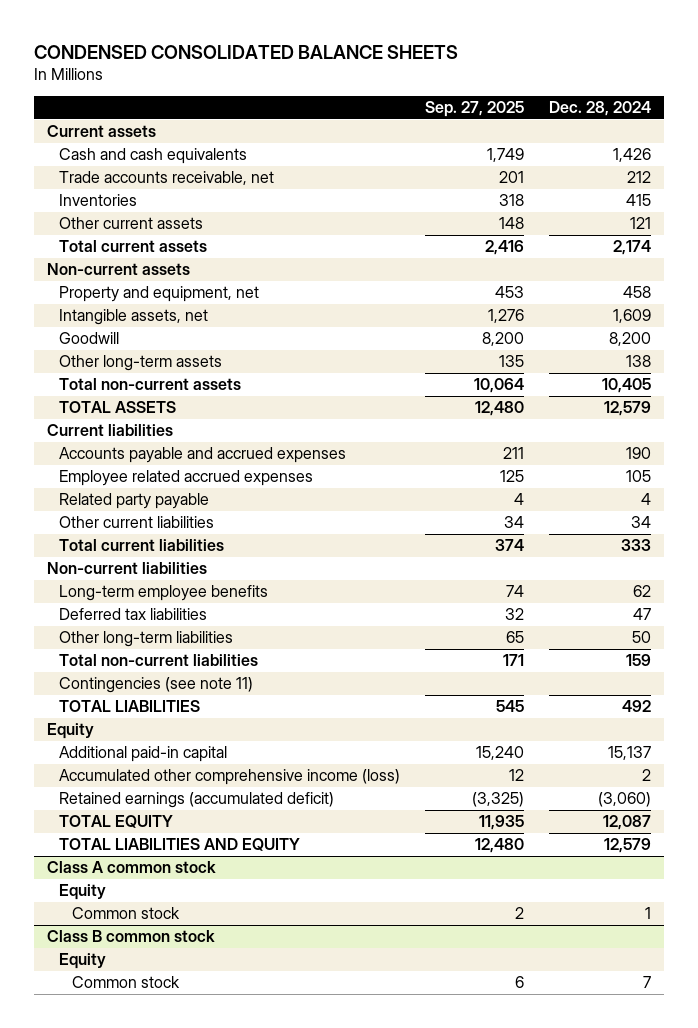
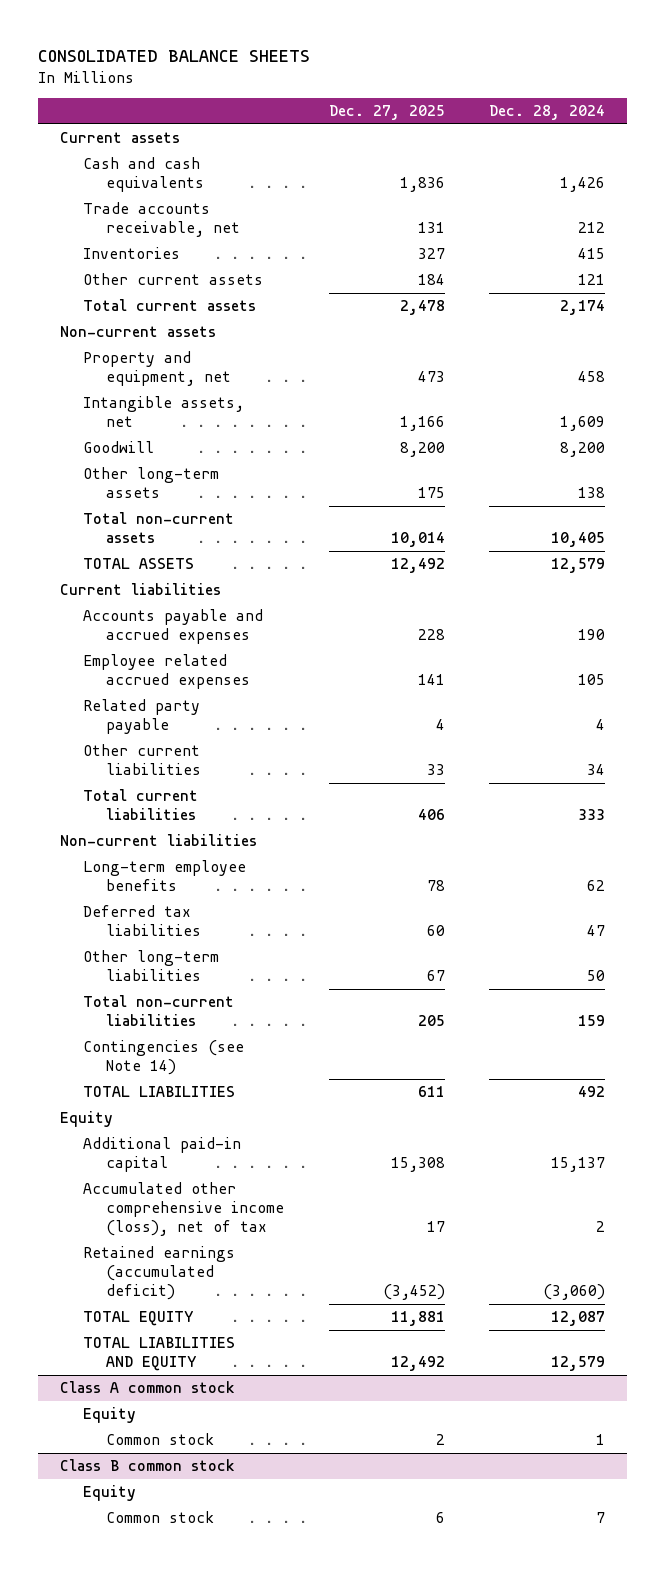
[33,44,458,59] CONDENSED CONSOLIDATED BALANCE SHEETS -> [38,50,311,63] CONSOLIDATED BALANCE SHEETS
[425,101,525,118] Sep. 27, 2025 -> none
none -> [328,105,445,121] Dec. 27, 2025
[59,677,254,694] Contingencies (see note 11) -> [83,1040,245,1076] Contingencies (see Note 14)
[59,769,401,786] Accumulated other comprehensive income (loss) -> [83,1182,285,1236] Accumulated other comprehensive income (loss), net of tax

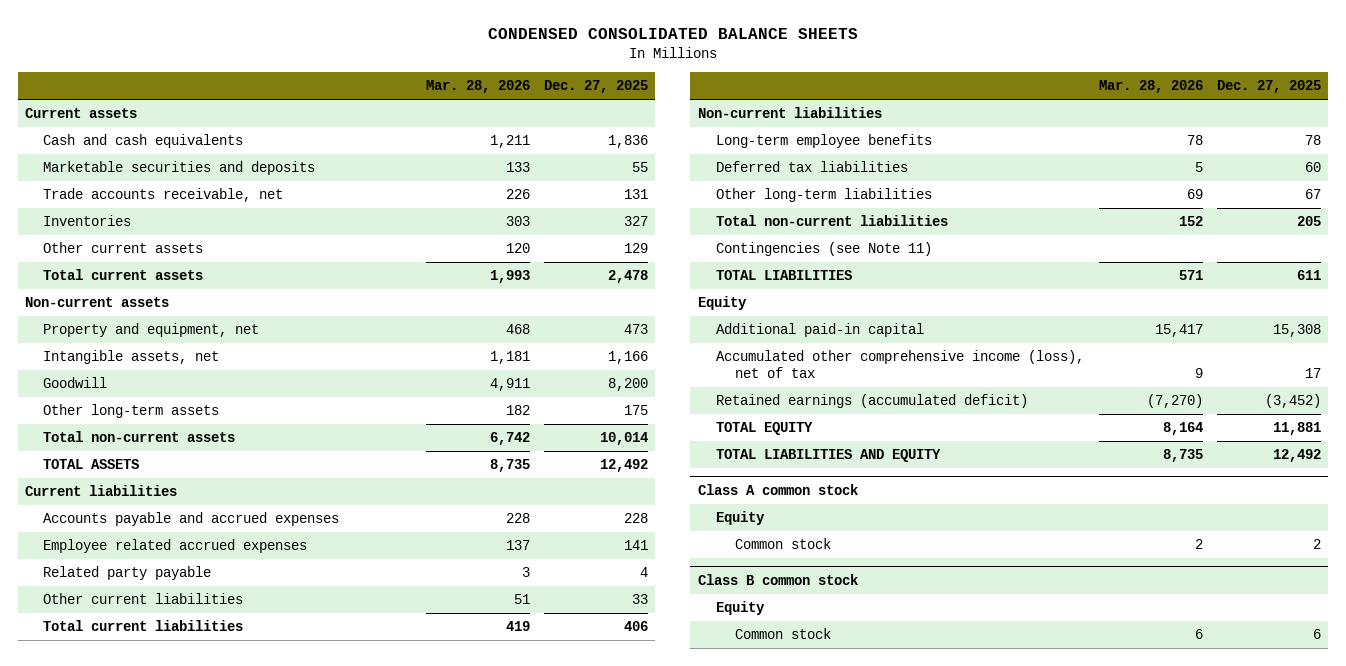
[38,50,311,63] CONSOLIDATED BALANCE SHEETS -> [487,28,858,40] CONDENSED CONSOLIDATED BALANCE SHEETS
[488,105,605,121] Dec. 28, 2024 -> none
none -> [425,80,530,94] Mar. 28, 2026
none -> [43,161,316,176] Marketable securities and deposits
[417,274,445,286] 184 -> [624,243,649,254] 129
[83,1040,245,1076] Contingencies (see Note 14) -> [716,242,933,257] Contingencies (see Note 11)

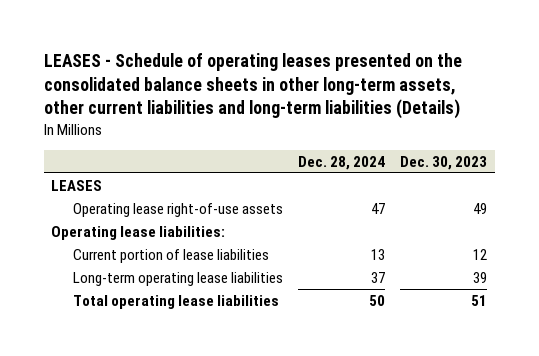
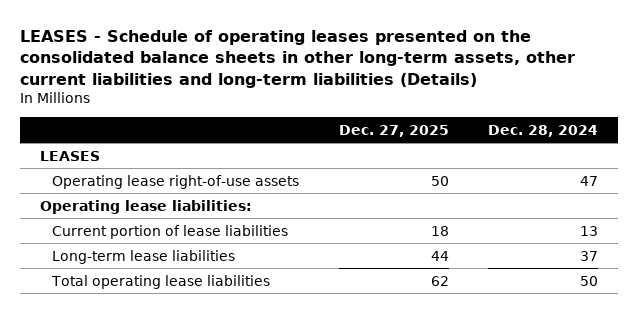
[400,155,488,170] Dec. 30, 2023 -> none
none -> [338,124,449,137] Dec. 27, 2025
[73,271,284,286] Long-term operating lease liabilities -> [52,249,236,264] Long-term lease liabilities

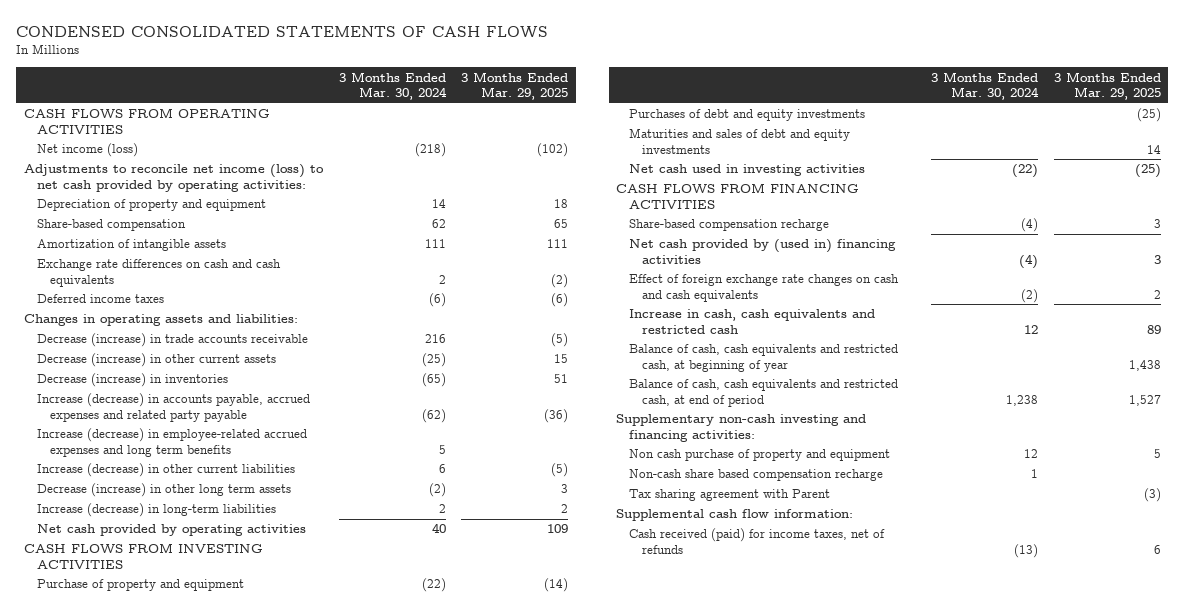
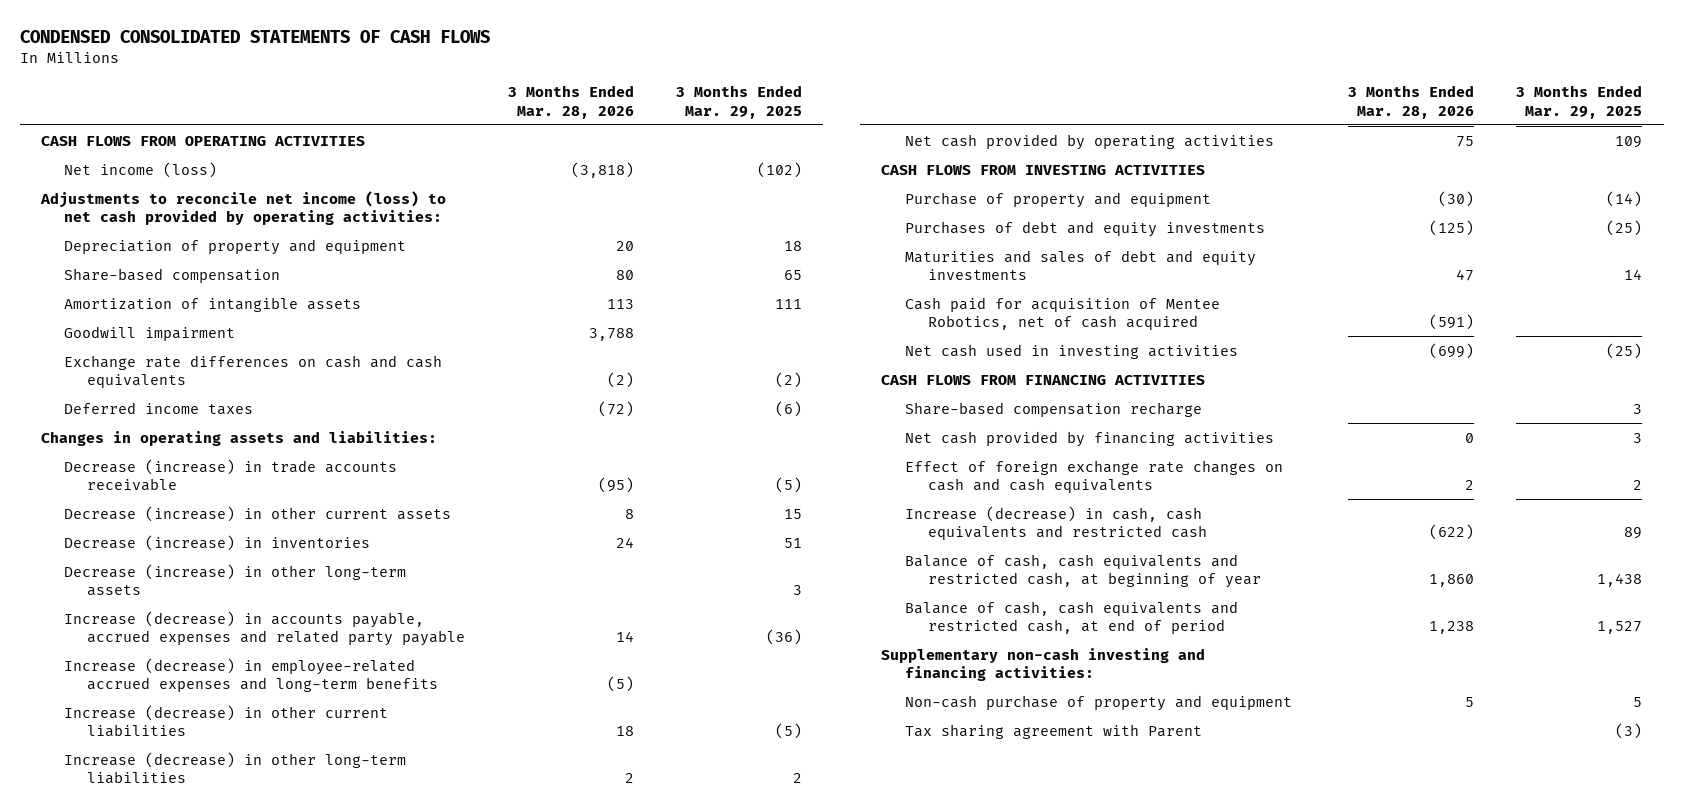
[338,71,447,101] 3 Months Ended Mar. 30, 2024 -> none
none -> [507,85,634,119] 3 Months Ended Mar. 28, 2026
none -> [64,325,236,341] Goodwill impairment
none -> [64,563,407,596] Decrease (increase) in other long-term assets
[36,428,307,457] Increase (decrease) in employee-related accrued expenses and long term benefits -> [64,657,439,692] Increase (decrease) in employee-related accrued expenses and long-term benefits
[36,483,291,498] Decrease (increase) in other long term assets -> none
[36,503,276,518] Increase (decrease) in long-term liabilities -> [64,751,407,784] Increase (decrease) in other long-term liabilities
none -> [904,296,1220,330] Cash paid for acquisition of Mentee Robotics, net of cash acquired
[629,239,897,264] Net cash provided by (used in) financing activities -> [904,430,1274,447] Net cash provided by financing activities
[629,309,876,334] Increase in cash, cash equivalents and restricted cash -> [904,505,1207,540] Increase (decrease) in cash, cash equivalents and restricted cash
[629,469,884,482] Non-cash share based compensation recharge -> none
[629,449,891,462] Non cash purchase of property and equipment -> [904,694,1292,711] Non-cash purchase of property and equipment
[616,509,854,522] Supplemental cash flow information: -> none
[629,528,886,554] Cash received (paid) for income taxes, net of refunds -> none

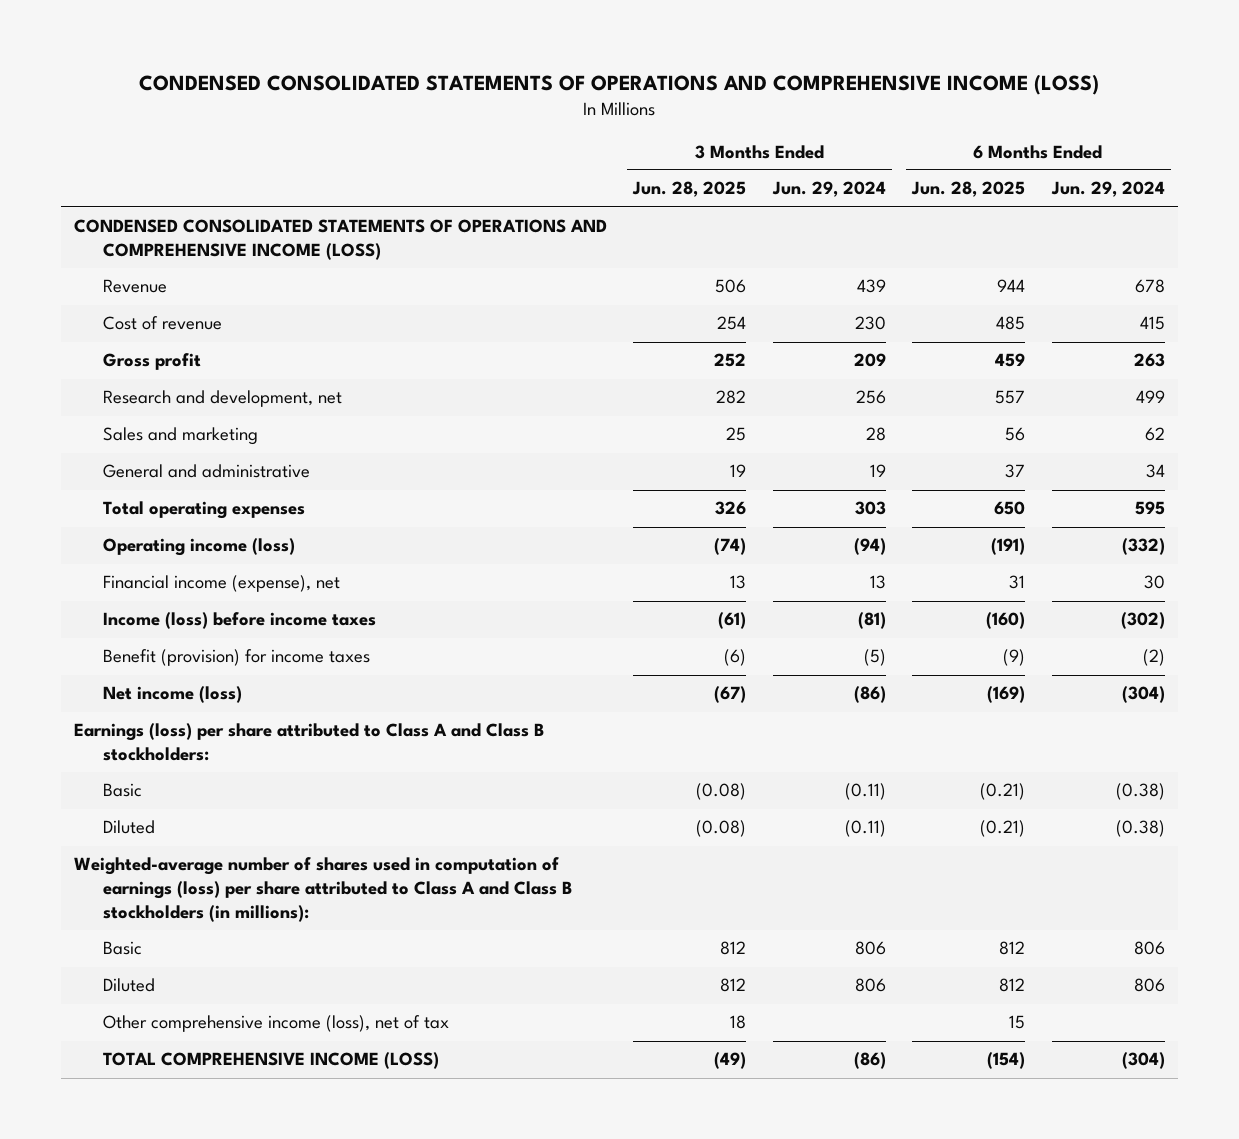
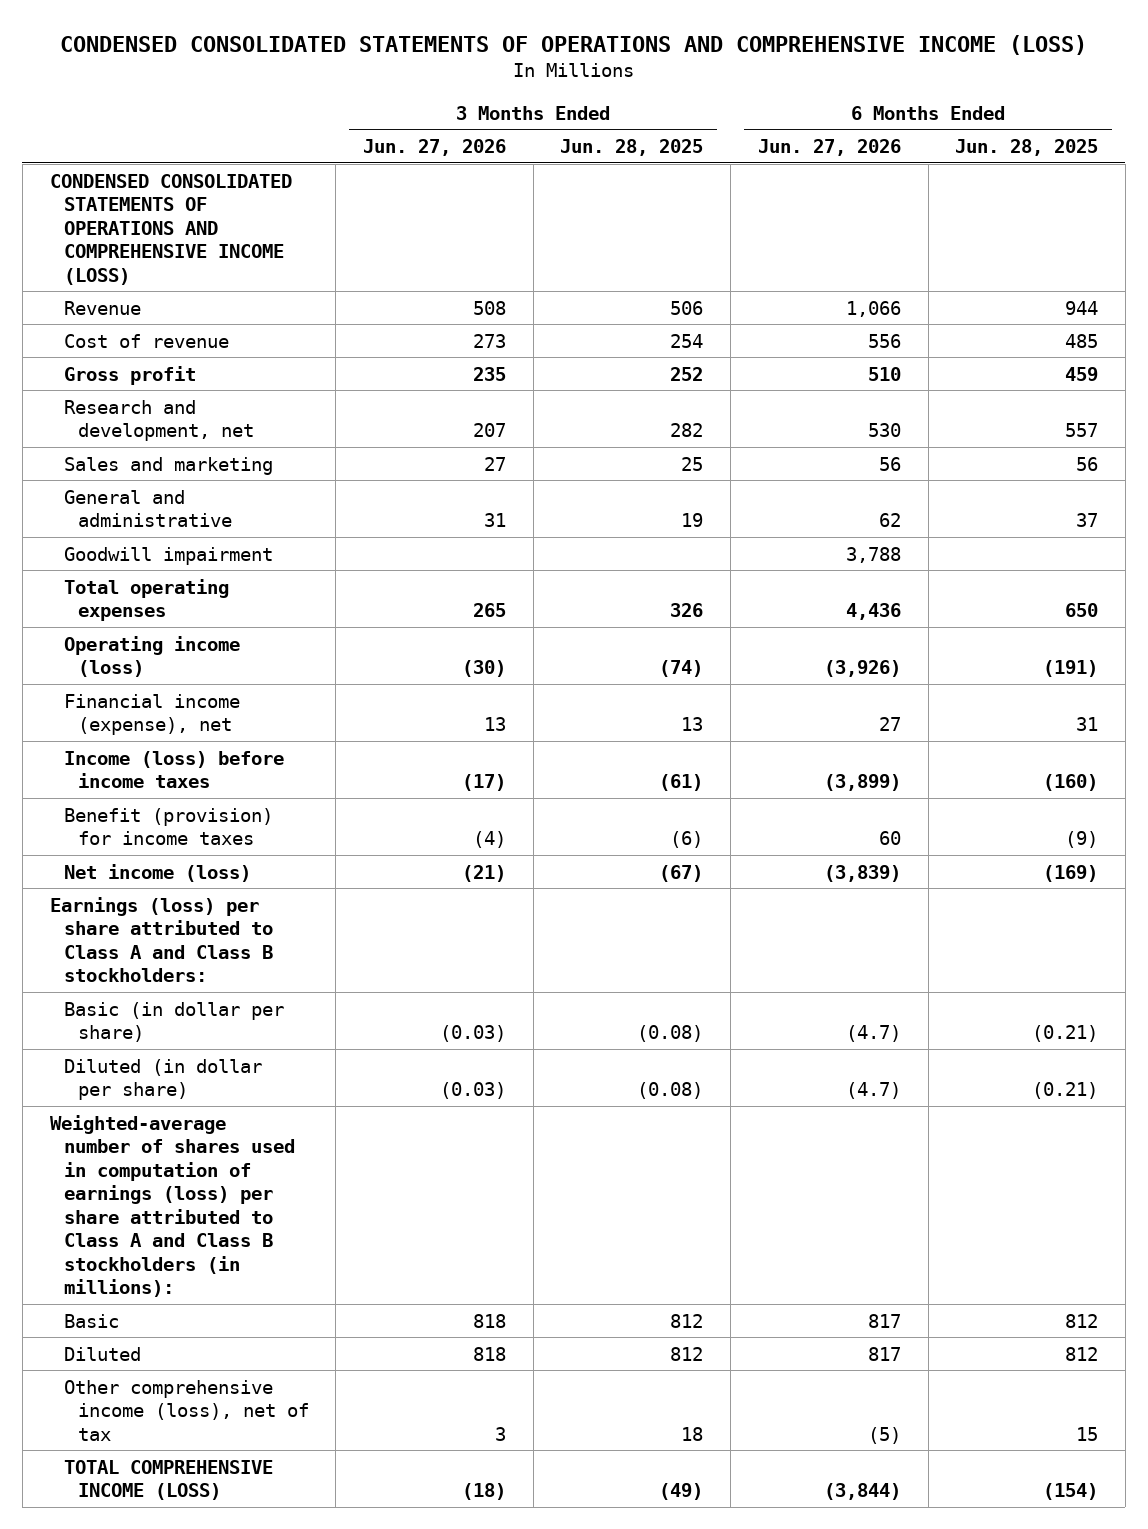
[771,181,886,198] Jun. 29, 2024 -> none
[1050,181,1165,198] Jun. 29, 2024 -> none
none -> [363,139,507,157] Jun. 27, 2026
none -> [757,139,901,157] Jun. 27, 2026
none -> [63,546,273,565] Goodwill impairment
[103,783,143,798] Basic -> [63,1001,284,1043] Basic (in dollar per share)
[103,820,156,835] Diluted -> [63,1058,262,1101] Diluted (in dollar per share)

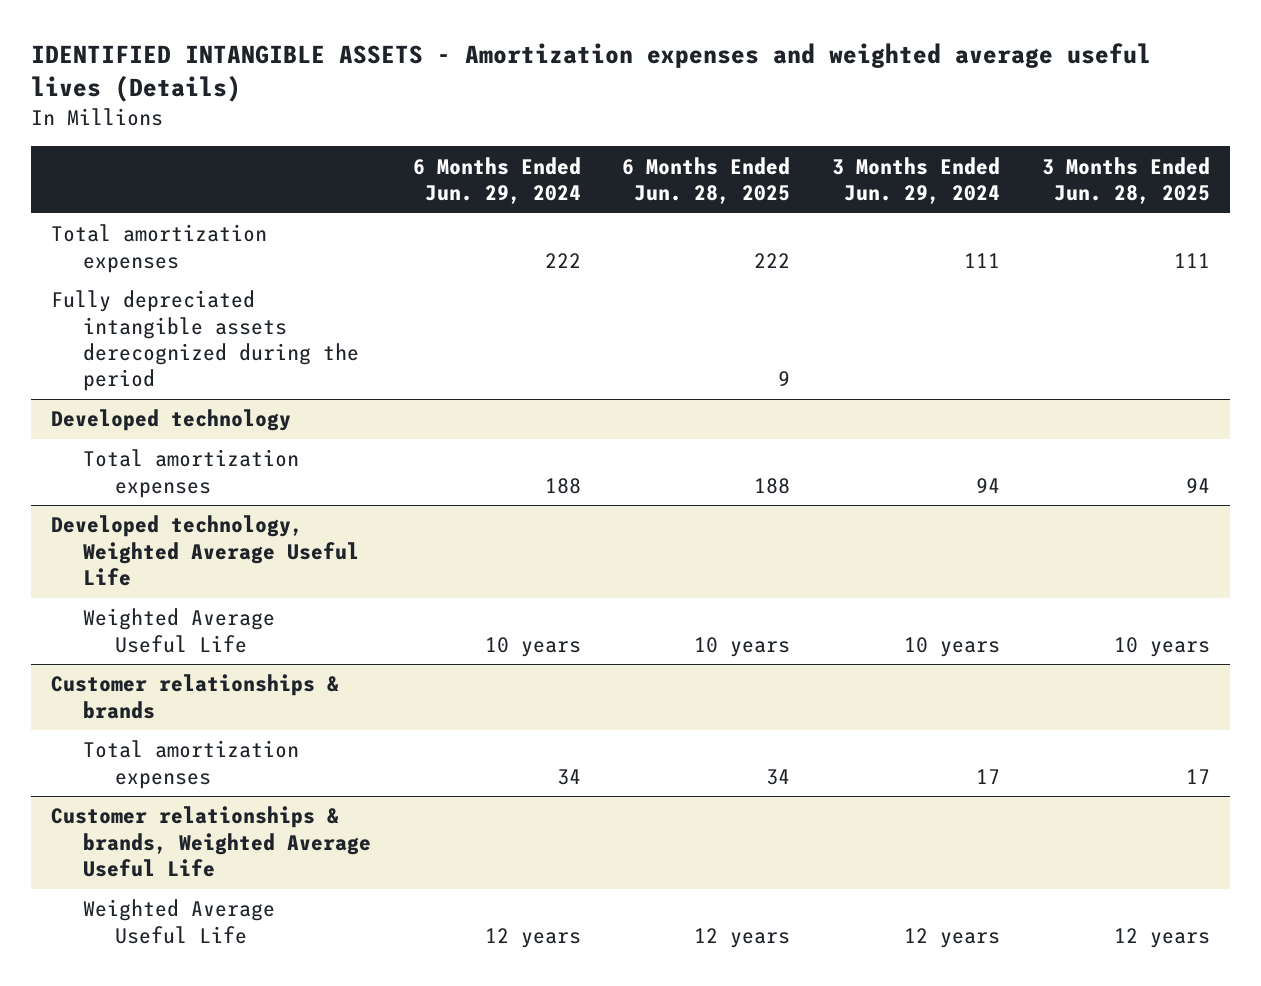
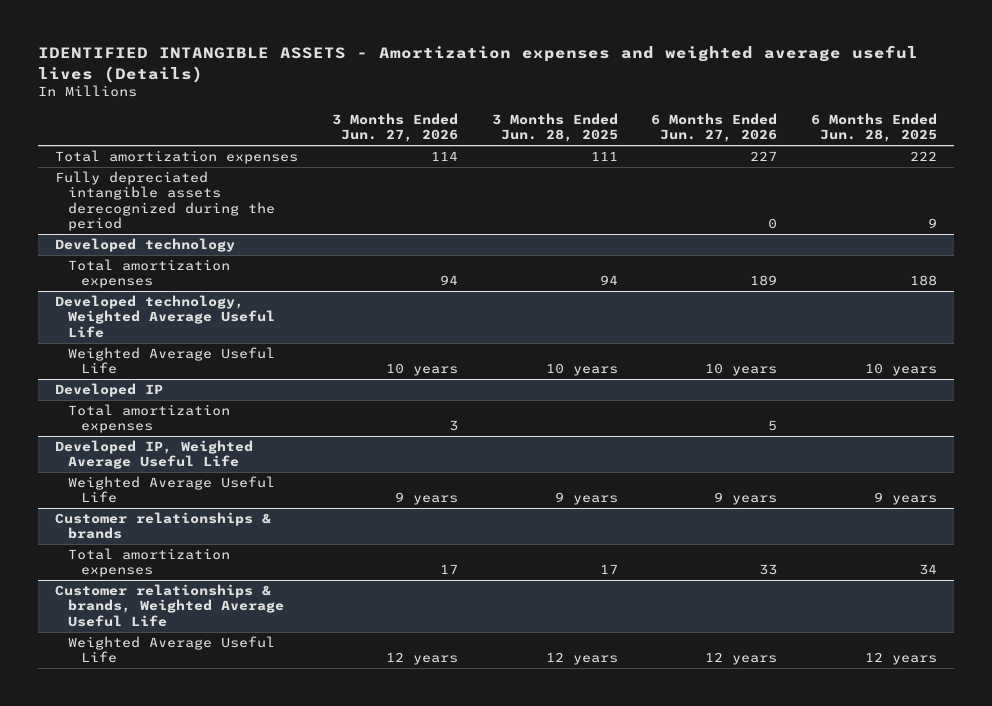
[412,156,581,205] 6 Months Ended Jun. 29, 2024 -> none
[831,156,1000,205] 3 Months Ended Jun. 29, 2024 -> none
none -> [331,113,458,143] 3 Months Ended Jun. 27, 2026
none -> [651,113,778,143] 6 Months Ended Jun. 27, 2026
none -> [55,383,164,398] Developed IP
none -> [68,404,231,434] Total amortization expenses
none -> [55,440,254,470] Developed IP, Weighted Average Useful Life
none -> [68,476,276,504] Weighted Average Useful Life

